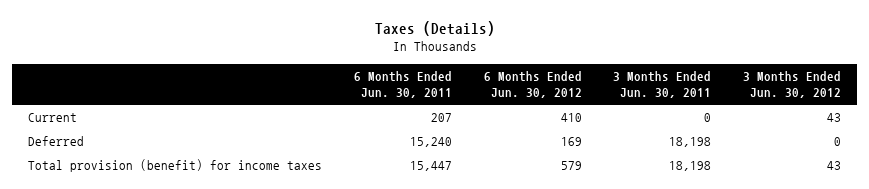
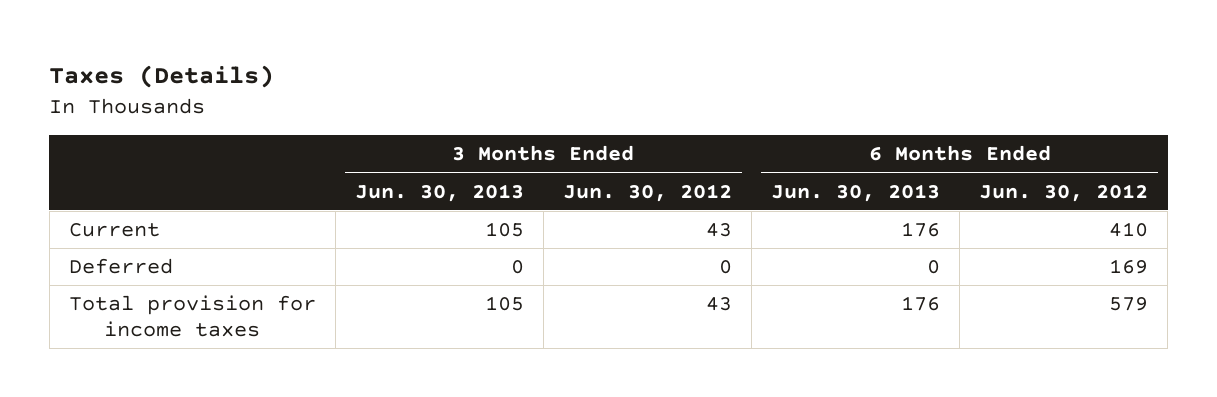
[353,71,452,99] 6 Months Ended Jun. 30, 2011 -> none
[613,71,712,99] 3 Months Ended Jun. 30, 2011 -> none
none -> [354,183,524,202] Jun. 30, 2013
none -> [771,183,941,202] Jun. 30, 2013
[28,159,323,173] Total provision (benefit) for income taxes -> [68,295,316,338] Total provision for income taxes

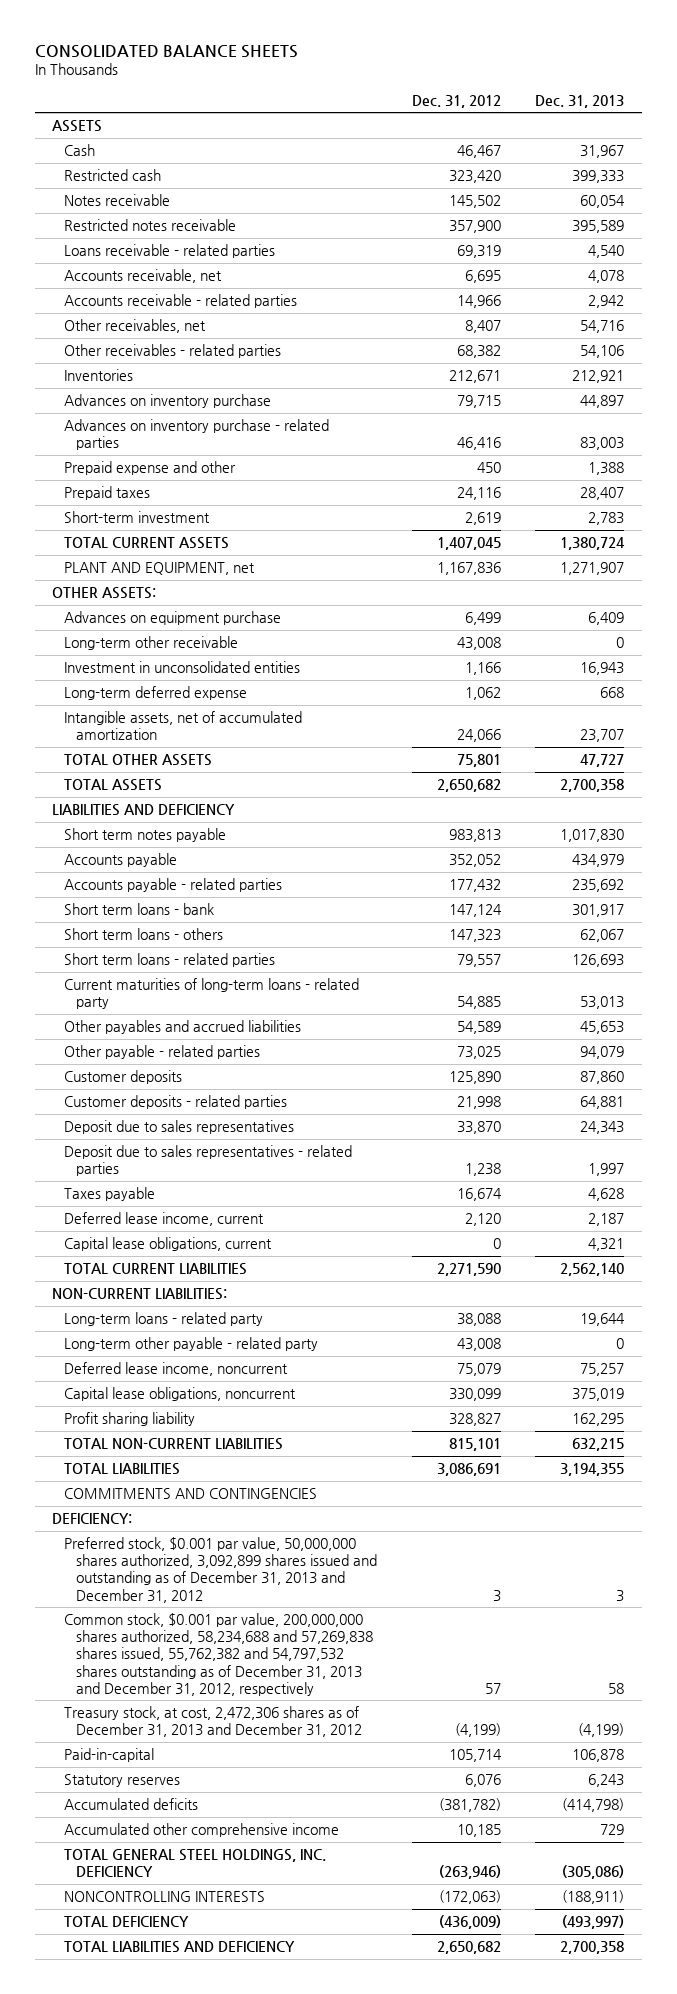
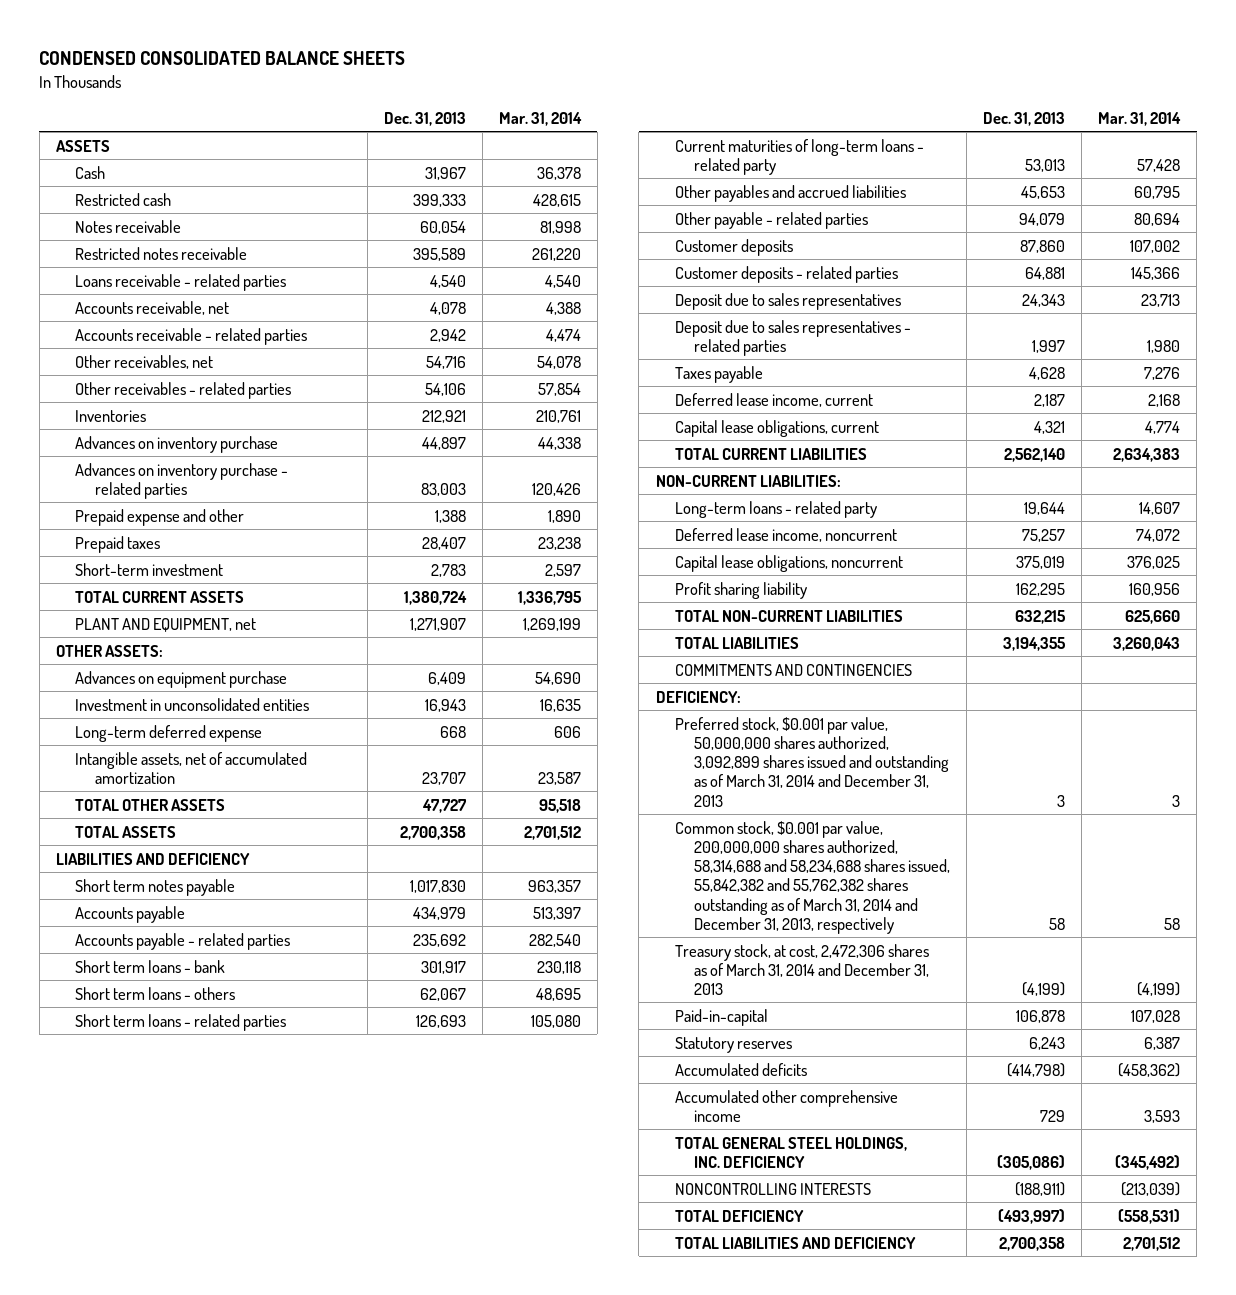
[34,44,298,58] CONSOLIDATED BALANCE SHEETS -> [39,51,406,66] CONDENSED CONSOLIDATED BALANCE SHEETS
[411,94,501,108] Dec. 31, 2012 -> none
none -> [498,111,582,126] Mar. 31, 2014
[64,636,239,651] Long-term other receivable -> none
[64,1337,319,1352] Long-term other payable - related party -> none
[64,1537,378,1603] Preferred stock, $0.001 par value, 50,000,000 shares authorized, 3,092,899 shares issued and outstanding as of December 31, 2013 and December 31, 2012 -> [674,716,950,807] Preferred stock, $0.001 par value, 50,000,000 shares authorized, 3,092,899 shares issued and outstanding as of March 31, 2014 and December 31, 2013
[64,1613,374,1696] Common stock, $0.001 par value, 200,000,000 shares authorized, 58,234,688 and 57,269,838 shares issued, 55,762,382 and 54,797,532 shares outstanding as of December 31, 2013 and December 31, 2012, respectively -> [674,820,951,934] Common stock, $0.001 par value, 200,000,000 shares authorized, 58,314,688 and 58,234,688 shares issued, 55,842,382 and 55,762,382 shares outstanding as of March 31, 2014 and December 31, 2013, respectively
[64,1706,363,1738] Treasury stock, at cost, 2,472,306 shares as of December 31, 2013 and December 31, 2012 -> [674,943,930,996] Treasury stock, at cost, 2,472,306 shares as of March 31, 2014 and December 31, 2013

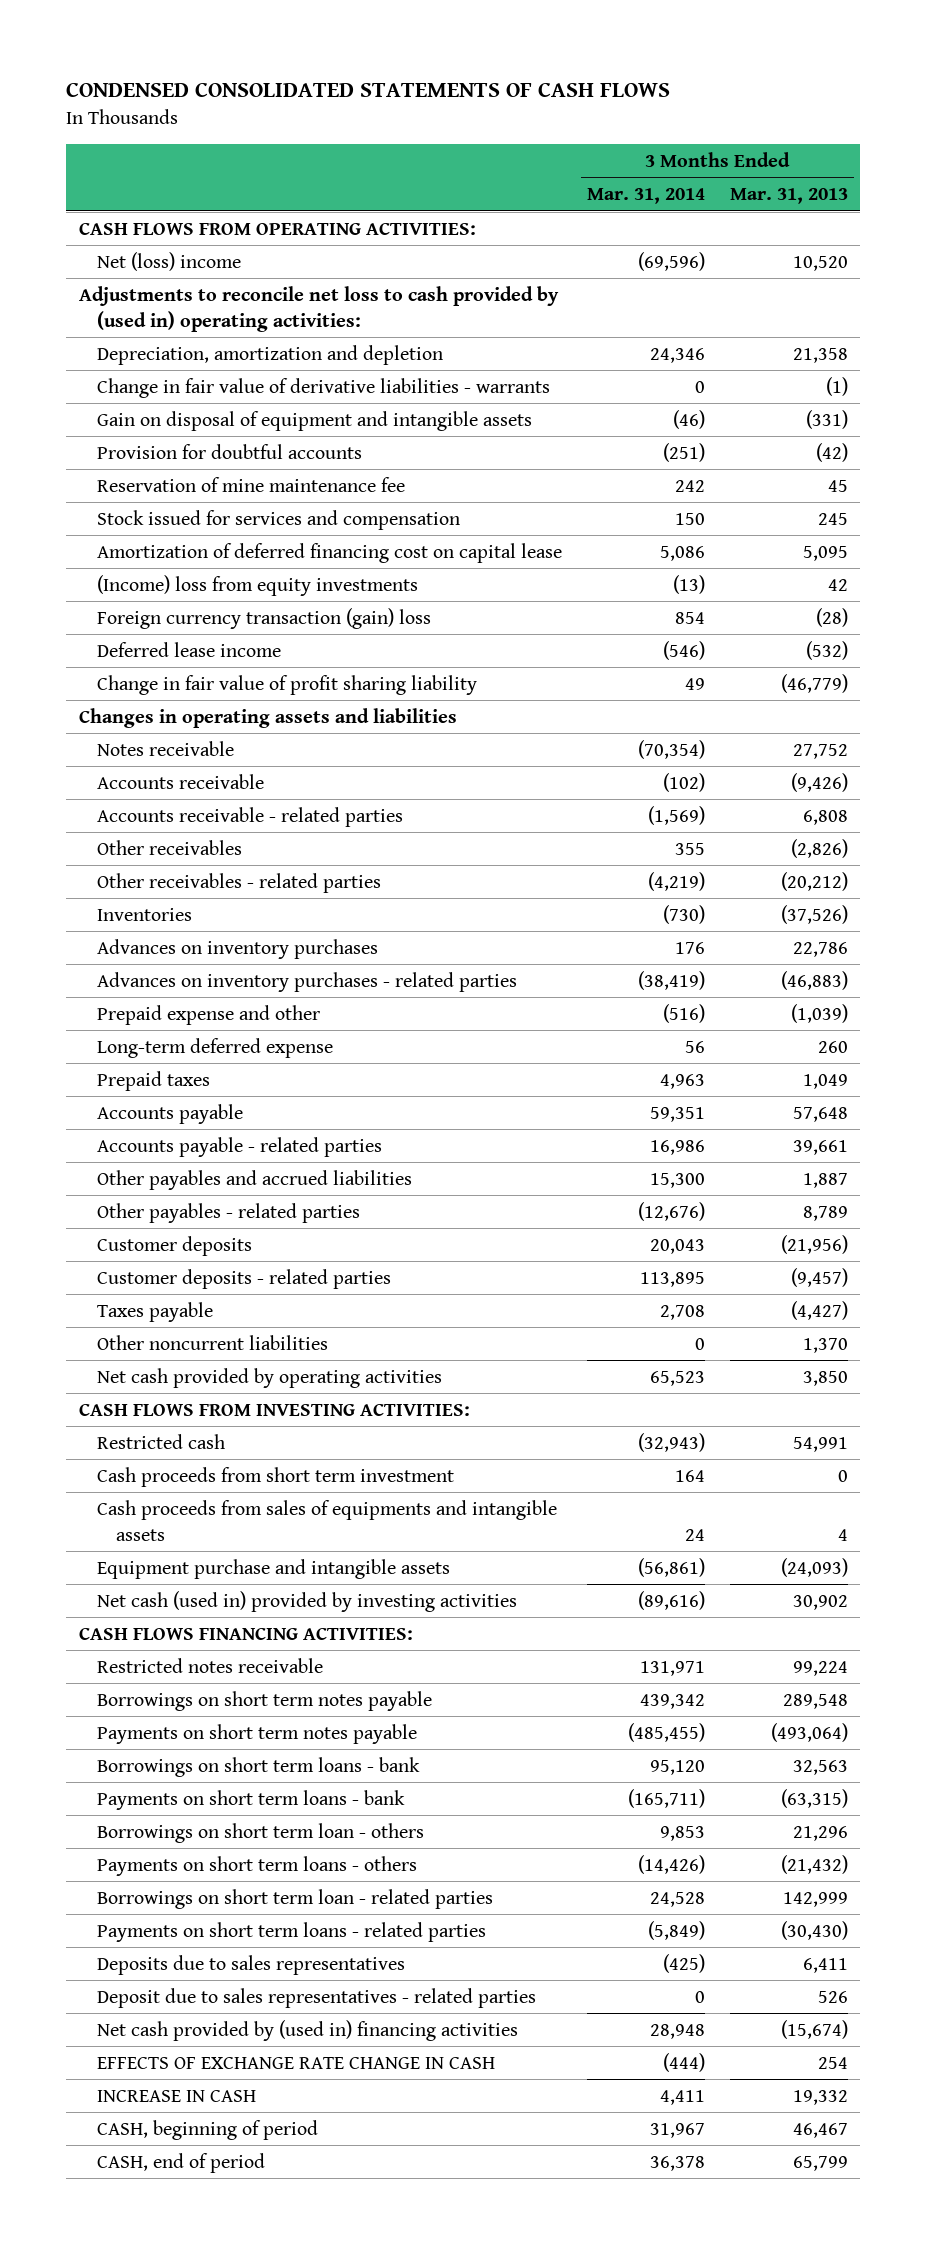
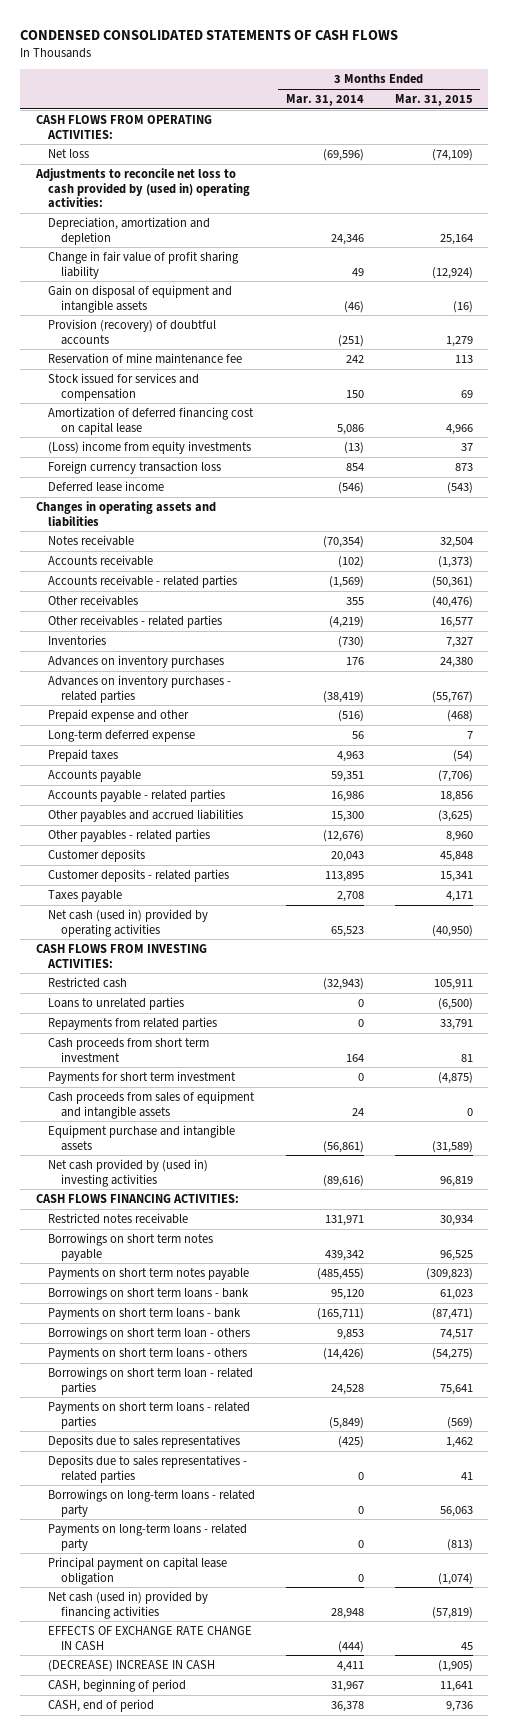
[729,188,848,205] Mar. 31, 2013 -> none
none -> [394,94,473,107] Mar. 31, 2015
[97,251,242,271] Net (loss) income -> [48,149,90,159] Net loss
[97,377,551,398] Change in fair value of derivative liabilities - warrants -> none
[97,674,478,695] Change in fair value of profit sharing liability -> [48,251,240,279] Change in fair value of profit sharing liability
[97,443,363,459] Provision for doubtful accounts -> [48,319,217,345] Provision (recovery) of doubtful accounts
[97,574,419,596] (Income) loss from equity investments -> [48,441,252,455] (Loss) income from equity investments
[97,607,432,629] Foreign currency transaction (gain) loss -> [48,461,222,475] Foreign currency transaction loss
[97,1334,329,1350] Other noncurrent liabilities -> none
[97,1367,443,1388] Net cash provided by operating activities -> [48,909,209,937] Net cash (used in) provided by operating activities
none -> [48,997,185,1011] Loans to unrelated parties
none -> [48,1017,218,1031] Repayments from related parties
none -> [48,1071,237,1085] Payments for short term investment
[97,1499,558,1541] Cash proceeds from sales of equipments and intangible assets -> [48,1091,256,1119] Cash proceeds from sales of equipment and intangible assets
[97,1590,518,1612] Net cash (used in) provided by investing activities -> [48,1159,209,1187] Net cash provided by (used in) investing activities
[97,1987,537,2008] Deposit due to sales representatives - related parties -> [48,1455,248,1483] Deposits due to sales representatives - related parties
none -> [48,1489,256,1517] Borrowings on long-term loans - related party
none -> [48,1524,248,1551] Payments on long-term loans - related party
none -> [48,1557,228,1585] Principal payment on capital lease obligation
[97,2019,519,2041] Net cash provided by (used in) financing activities -> [48,1591,209,1619] Net cash (used in) provided by financing activities
[97,2089,257,2102] INCREASE IN CASH -> [48,1660,216,1673] (DECREASE) INCREASE IN CASH

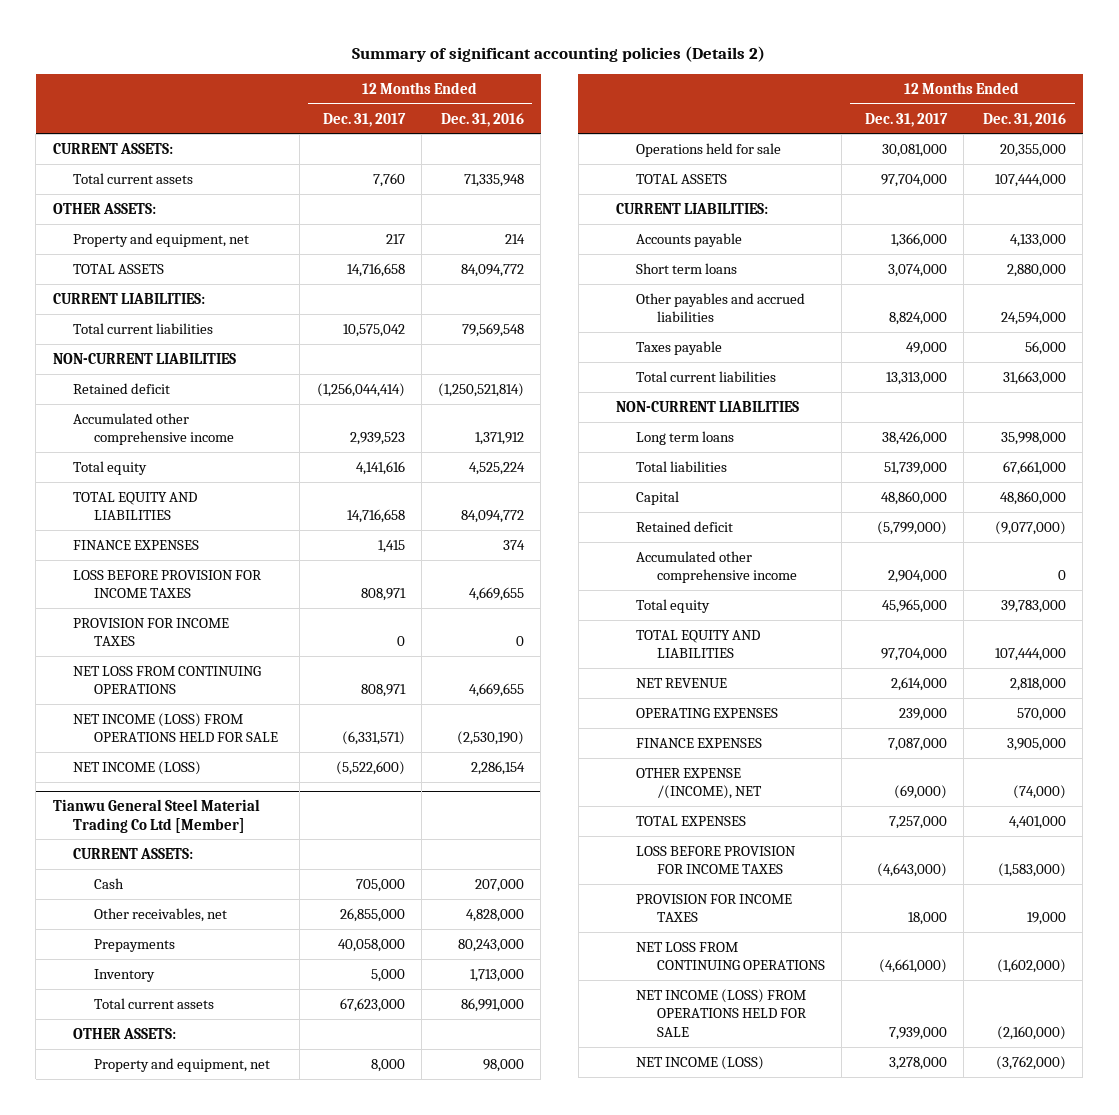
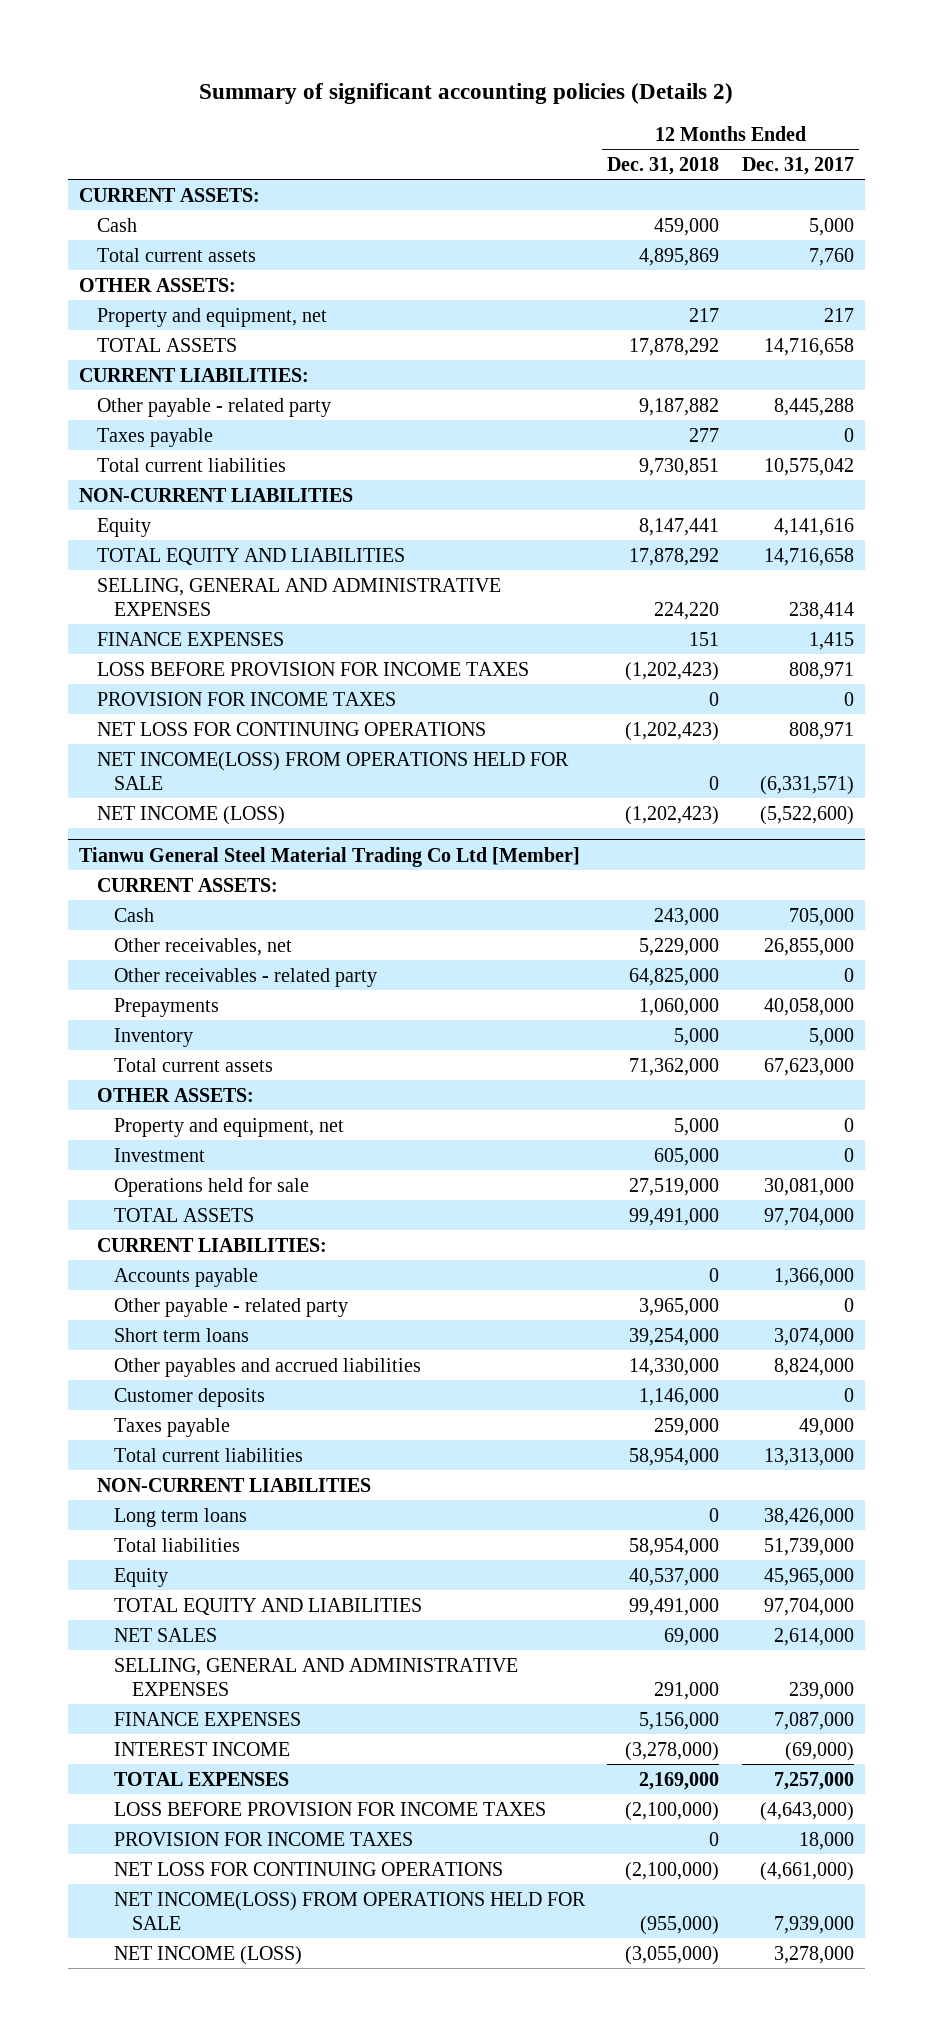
[440,112,524,127] Dec. 31, 2016 -> none
none -> [607,156,720,175] Dec. 31, 2018
none -> [96,217,137,232] Cash
none -> [96,397,331,417] Other payable - related party
none -> [96,427,213,447] Taxes payable
[73,382,171,394] Retained deficit -> none
[73,412,235,446] Accumulated other comprehensive income -> none
[73,460,148,475] Total equity -> [96,517,151,537] Equity
none -> [96,577,501,616] SELLING, GENERAL AND ADMINISTRATIVE EXPENSES
[73,665,262,695] NET LOSS FROM CONTINUING OPERATIONS -> [96,721,486,736] NET LOSS FOR CONTINUING OPERATIONS
[73,712,279,743] NET INCOME (LOSS) FROM OPERATIONS HELD FOR SALE -> [96,751,569,790] NET INCOME(LOSS) FROM OPERATIONS HELD FOR SALE
none -> [114,967,378,987] Other receivables - related party
[370,1058,405,1072] 8,000 -> [843,1117,854,1132] 0
none -> [114,1147,206,1162] Investment
none -> [114,1297,349,1317] Other payable - related party
none -> [114,1387,266,1407] Customer deposits
[636,490,680,505] Capital -> none
[636,520,734,532] Retained deficit -> none
[636,550,798,584] Accumulated other comprehensive income -> none
[636,598,711,613] Total equity -> [114,1567,169,1587] Equity
[636,677,728,688] NET REVENUE -> [114,1627,218,1642] NET SALES
[636,707,779,718] OPERATING EXPENSES -> [114,1657,519,1696] SELLING, GENERAL AND ADMINISTRATIVE EXPENSES
[636,767,763,800] OTHER EXPENSE /(INCOME), NET -> none
none -> [114,1741,291,1756] INTEREST INCOME
[636,941,826,971] NET LOSS FROM CONTINUING OPERATIONS -> [114,1861,504,1876] NET LOSS FOR CONTINUING OPERATIONS
[636,988,808,1037] NET INCOME (LOSS) FROM OPERATIONS HELD FOR SALE -> [114,1891,587,1930] NET INCOME(LOSS) FROM OPERATIONS HELD FOR SALE

